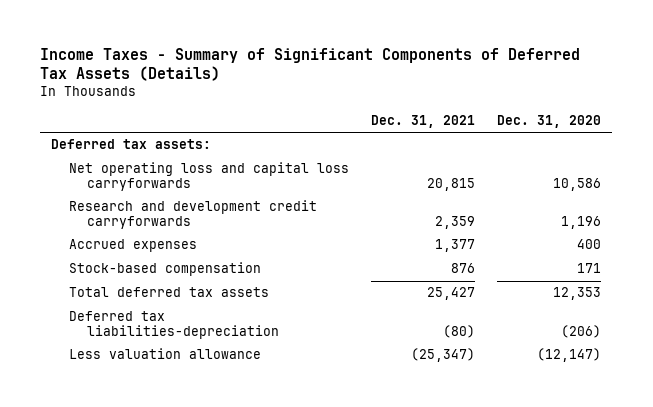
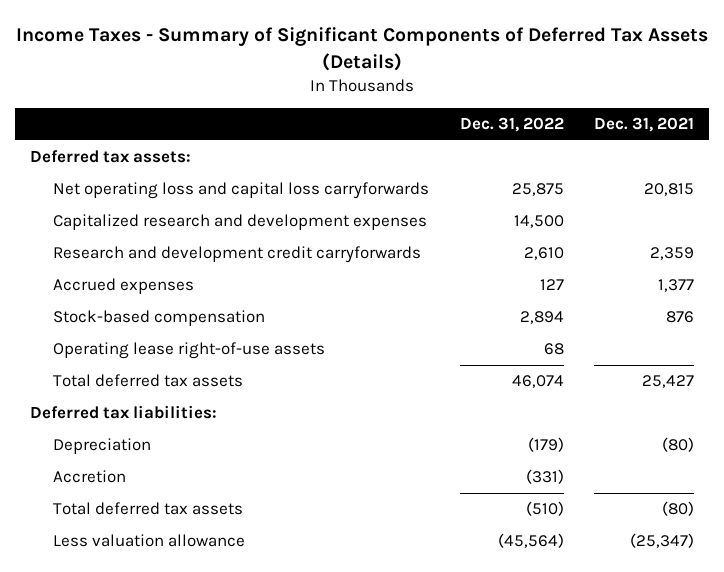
[497,114,602,128] Dec. 31, 2020 -> none
none -> [459,117,564,133] Dec. 31, 2022
none -> [52,214,427,231] Capitalized research and development expenses
none -> [52,342,325,360] Operating lease right-of-use assets
none -> [30,405,218,420] Deferred tax liabilities:
[69,311,279,340] Deferred tax liabilities-depreciation -> [52,438,151,455] Depreciation
none -> [52,470,126,484] Accretion
none -> [52,502,243,516] Total deferred tax assets

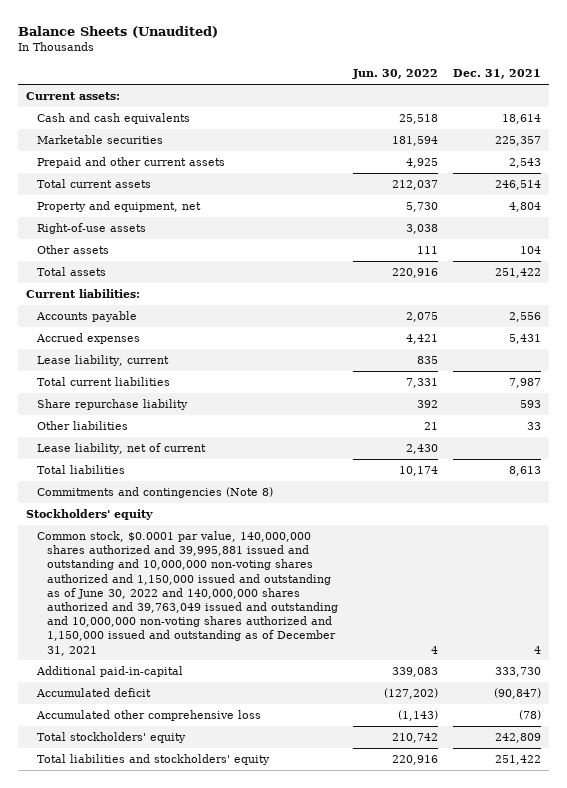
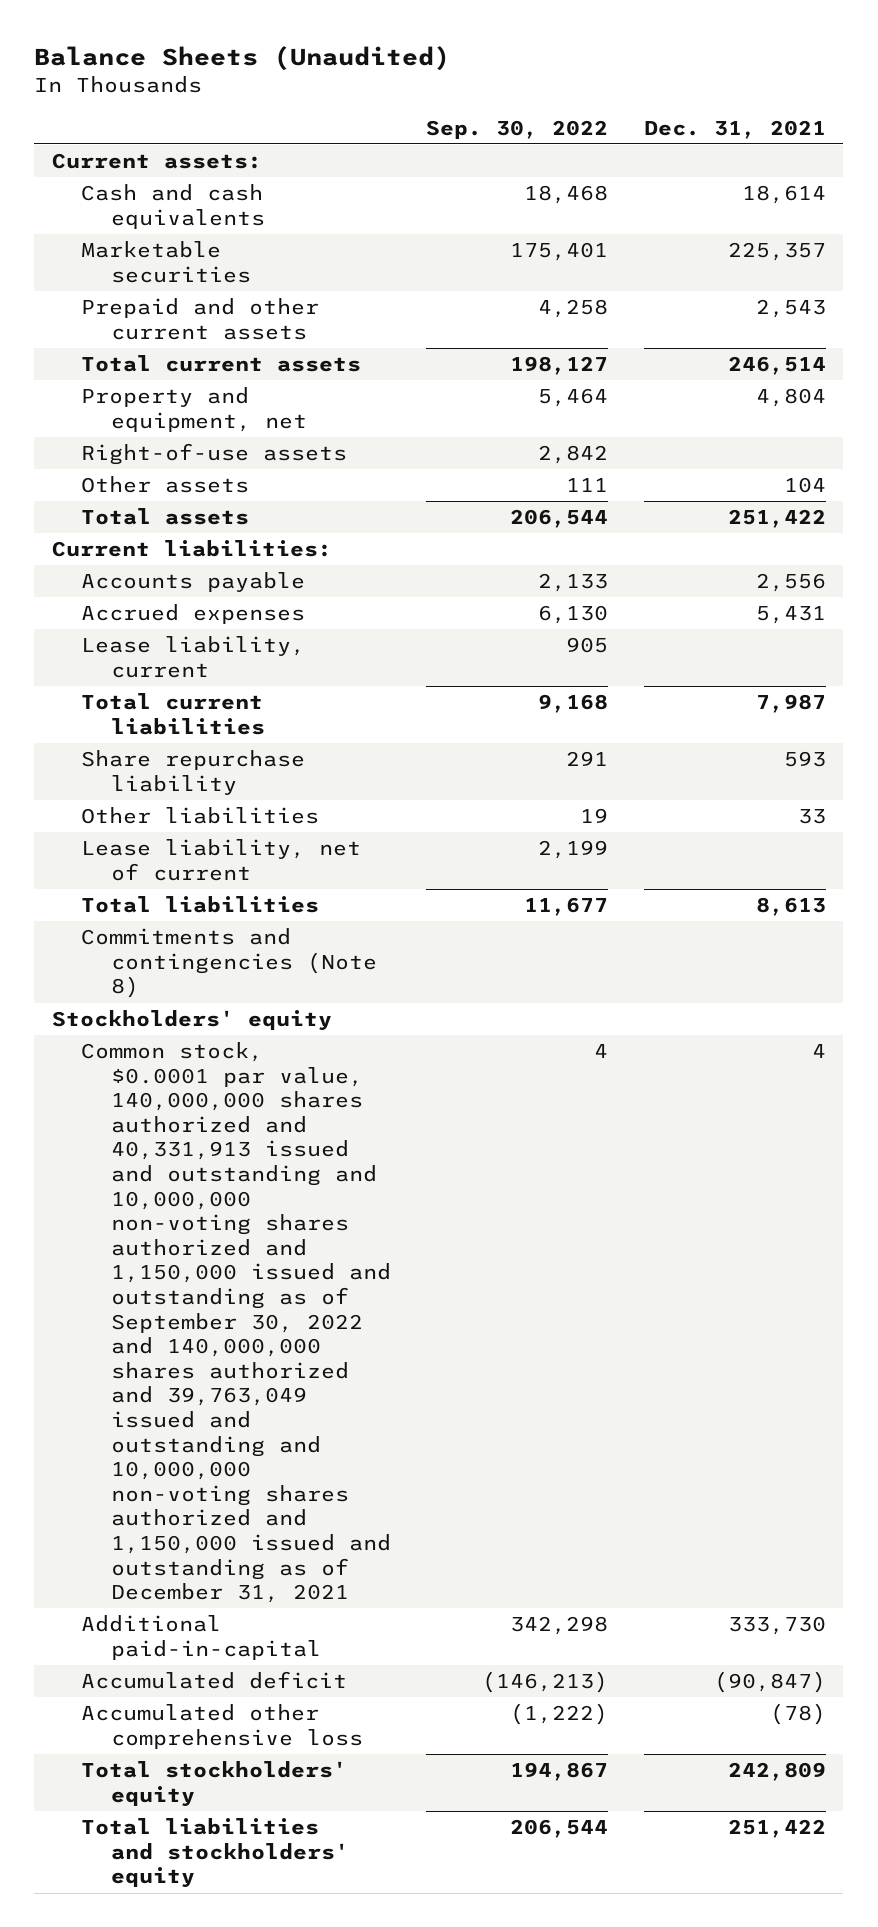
[352,69,439,80] Jun. 30, 2022 -> none
none -> [426,119,609,139] Sep. 30, 2022
[36,531,339,656] Common stock, $0.0001 par value, 140,000,000 shares authorized and 39,995,881 issued and outstanding and 10,000,000 non-voting shares authorized and 1,150,000 issued and outstanding as of June 30, 2022 and 140,000,000 shares authorized and 39,763,049 issued and outstanding and 10,000,000 non-voting shares authorized and 1,150,000 issued and outstanding as of December 31, 2021 -> [81,1042,391,1604] Common stock, $0.0001 par value, 140,000,000 shares authorized and 40,331,913 issued and outstanding and 10,000,000 non-voting shares authorized and 1,150,000 issued and outstanding as of September 30, 2022 and 140,000,000 shares authorized and 39,763,049 issued and outstanding and 10,000,000 non-voting shares authorized and 1,150,000 issued and outstanding as of December 31, 2021

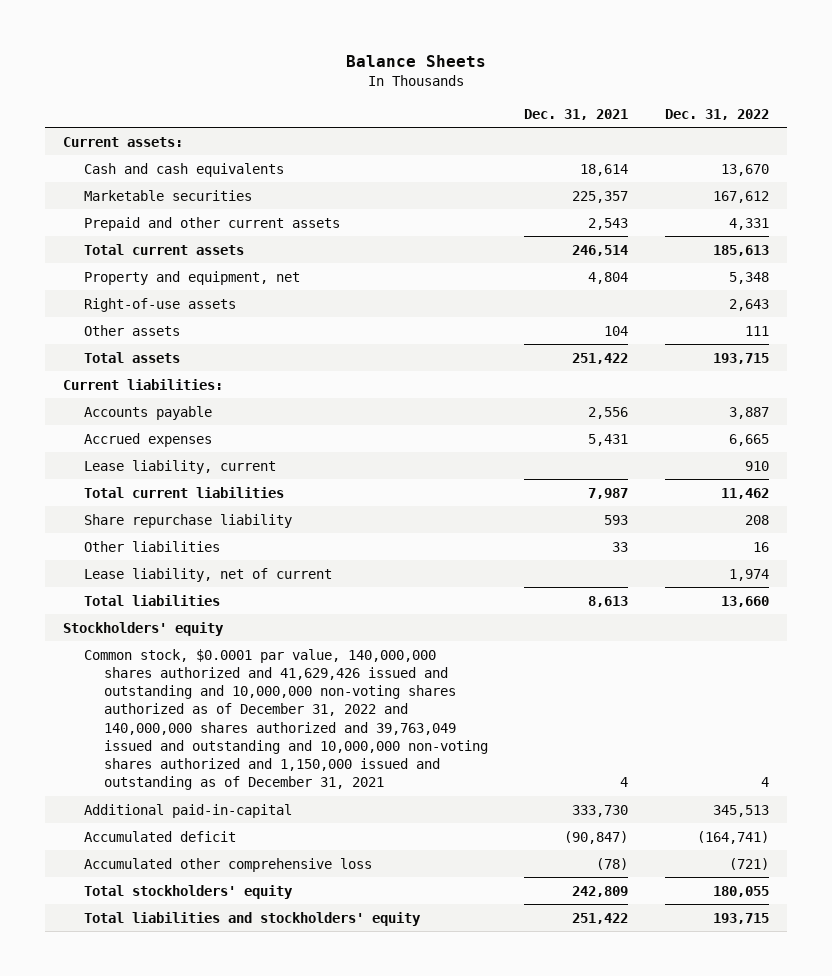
[34,46,451,72] Balance Sheets (Unaudited) -> [346,54,487,67] Balance Sheets
[426,119,609,139] Sep. 30, 2022 -> none
none -> [665,108,770,120] Dec. 31, 2022
[81,928,377,999] Commitments and contingencies (Note 8) -> none
[81,1042,391,1604] Common stock, $0.0001 par value, 140,000,000 shares authorized and 40,331,913 issued and outstanding and 10,000,000 non-voting shares authorized and 1,150,000 issued and outstanding as of September 30, 2022 and 140,000,000 shares authorized and 39,763,049 issued and outstanding and 10,000,000 non-voting shares authorized and 1,150,000 issued and outstanding as of December 31, 2021 -> [83,648,488,790] Common stock, $0.0001 par value, 140,000,000 shares authorized and 41,629,426 issued and outstanding and 10,000,000 non-voting shares authorized as of December 31, 2022 and 140,000,000 shares authorized and 39,763,049 issued and outstanding and 10,000,000 non-voting shares authorized and 1,150,000 issued and outstanding as of December 31, 2021

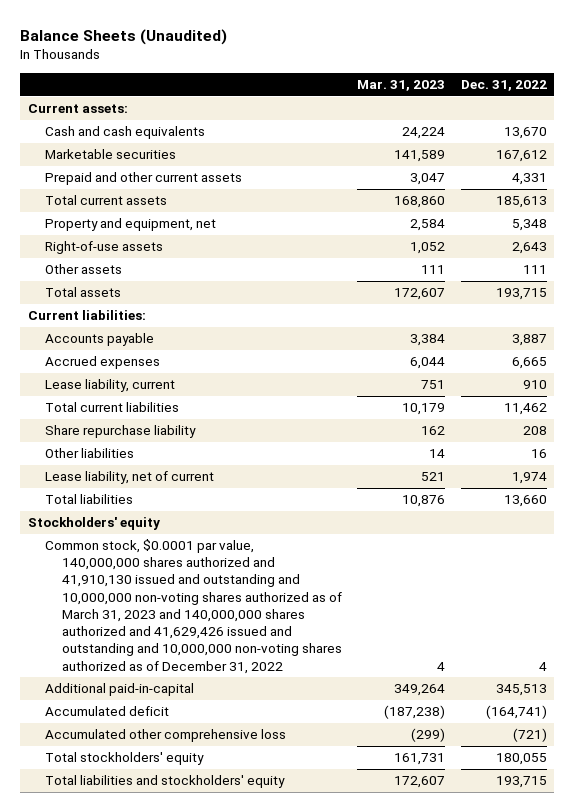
[346,54,487,67] Balance Sheets -> [20,29,228,46] Balance Sheets (Unaudited)
[524,108,629,120] Dec. 31, 2021 -> none
none -> [357,80,446,92] Mar. 31, 2023
[83,648,488,790] Common stock, $0.0001 par value, 140,000,000 shares authorized and 41,629,426 issued and outstanding and 10,000,000 non-voting shares authorized as of December 31, 2022 and 140,000,000 shares authorized and 39,763,049 issued and outstanding and 10,000,000 non-voting shares authorized and 1,150,000 issued and outstanding as of December 31, 2021 -> [45,539,343,674] Common stock, $0.0001 par value, 140,000,000 shares authorized and 41,910,130 issued and outstanding and 10,000,000 non-voting shares authorized as of March 31, 2023 and 140,000,000 shares authorized and 41,629,426 issued and outstanding and 10,000,000 non-voting shares authorized as of December 31, 2022

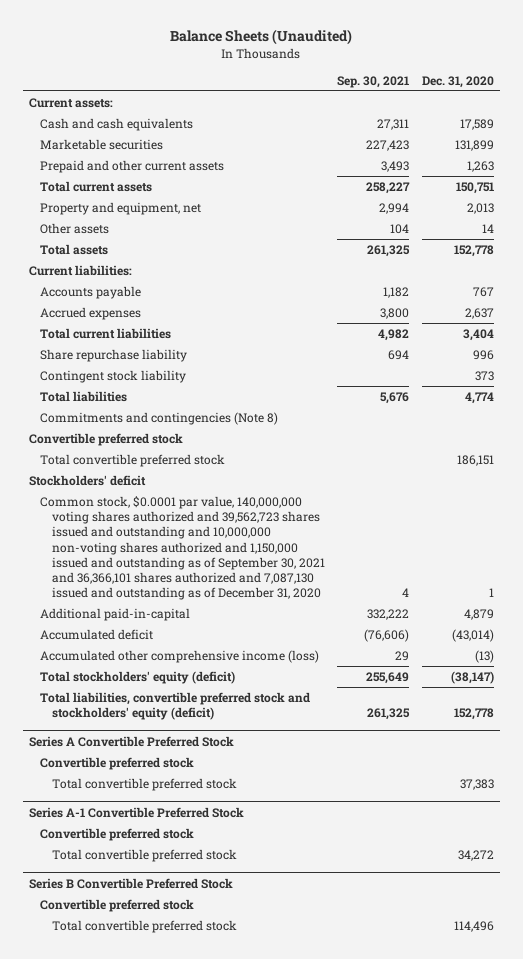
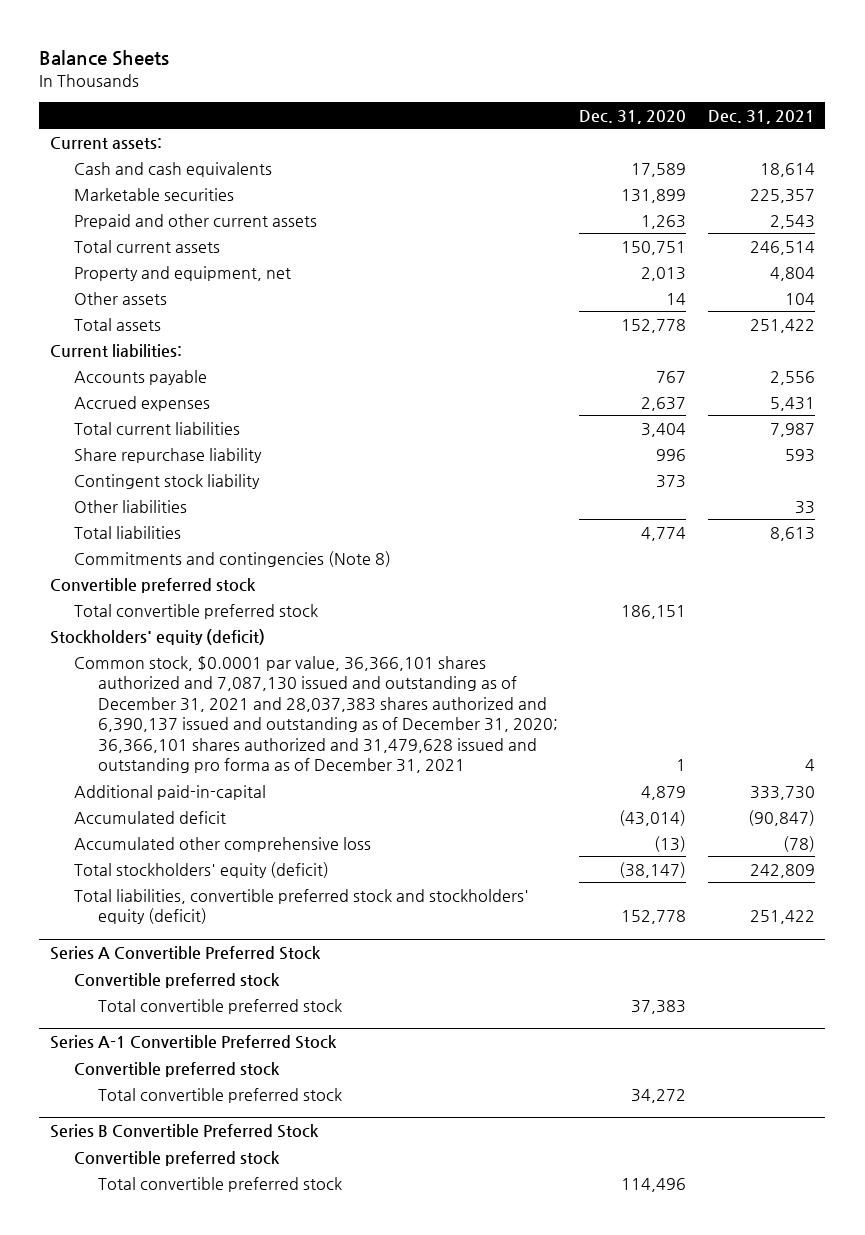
[170,29,353,46] Balance Sheets (Unaudited) -> [39,50,170,67] Balance Sheets
[337,75,410,88] Sep. 30, 2021 -> none
none -> [707,109,815,124] Dec. 31, 2021
none -> [73,499,187,513] Other liabilities
[28,474,146,486] Stockholders' deficit -> [50,628,266,645] Stockholders' equity (deficit)
[40,495,325,601] Common stock, $0.0001 par value, 140,000,000 voting shares authorized and 39,562,723 shares issued and outstanding and 10,000,000 non-voting shares authorized and 1,150,000 issued and outstanding as of September 30, 2021 and 36,366,101 shares authorized and 7,087,130 issued and outstanding as of December 31, 2020 -> [73,655,558,774] Common stock, $0.0001 par value, 36,366,101 shares authorized and 7,087,130 issued and outstanding as of December 31, 2021 and 28,037,383 shares authorized and 6,390,137 issued and outstanding as of December 31, 2020; 36,366,101 shares authorized and 31,479,628 issued and outstanding pro forma as of December 31, 2021
[40,649,320,663] Accumulated other comprehensive income (loss) -> [73,836,371,852] Accumulated other comprehensive loss

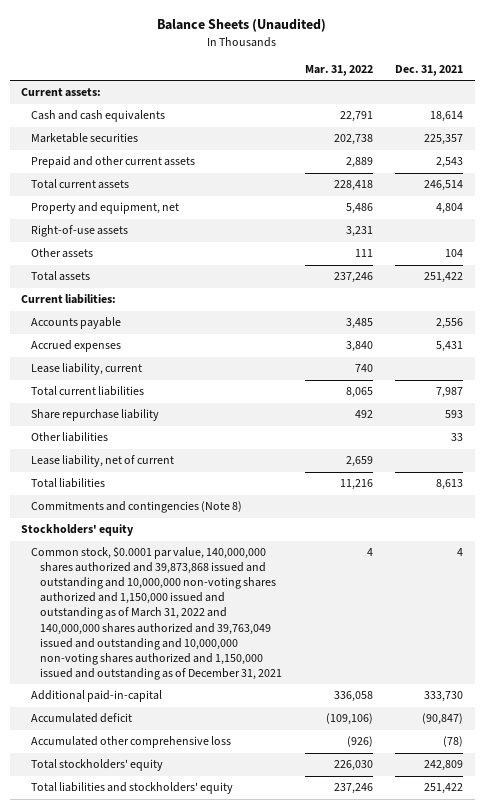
[39,50,170,67] Balance Sheets -> [157,18,327,33] Balance Sheets (Unaudited)
[579,109,687,124] Dec. 31, 2020 -> none
none -> [304,65,373,77] Mar. 31, 2022
none -> [30,225,128,238] Right-of-use assets
none -> [30,363,142,376] Lease liability, current
[73,473,260,489] Contingent stock liability -> none
none -> [30,455,174,468] Lease liability, net of current
[50,577,257,593] Convertible preferred stock -> none
[73,603,318,619] Total convertible preferred stock -> none
[50,628,266,645] Stockholders' equity (deficit) -> [21,524,135,537] Stockholders' equity
[73,655,558,774] Common stock, $0.0001 par value, 36,366,101 shares authorized and 7,087,130 issued and outstanding as of December 31, 2021 and 28,037,383 shares authorized and 6,390,137 issued and outstanding as of December 31, 2020; 36,366,101 shares authorized and 31,479,628 issued and outstanding pro forma as of December 31, 2021 -> [30,547,283,680] Common stock, $0.0001 par value, 140,000,000 shares authorized and 39,873,868 issued and outstanding and 10,000,000 non-voting shares authorized and 1,150,000 issued and outstanding as of March 31, 2022 and 140,000,000 shares authorized and 39,763,049 issued and outstanding and 10,000,000 non-voting shares authorized and 1,150,000 issued and outstanding as of December 31, 2021
[50,946,322,961] Series A Convertible Preferred Stock -> none
[73,972,280,988] Convertible preferred stock -> none
[97,998,342,1014] Total convertible preferred stock -> none
[50,1035,338,1050] Series A-1 Convertible Preferred Stock -> none
[73,1061,280,1077] Convertible preferred stock -> none
[97,1087,342,1103] Total convertible preferred stock -> none
[50,1124,320,1139] Series B Convertible Preferred Stock -> none
[73,1150,280,1166] Convertible preferred stock -> none
[97,1176,342,1192] Total convertible preferred stock -> none
[73,861,329,878] Total stockholders' equity (deficit) -> [30,759,163,772] Total stockholders' equity
[73,888,529,925] Total liabilities, convertible preferred stock and stockholders' equity (deficit) -> [30,782,233,795] Total liabilities and stockholders' equity

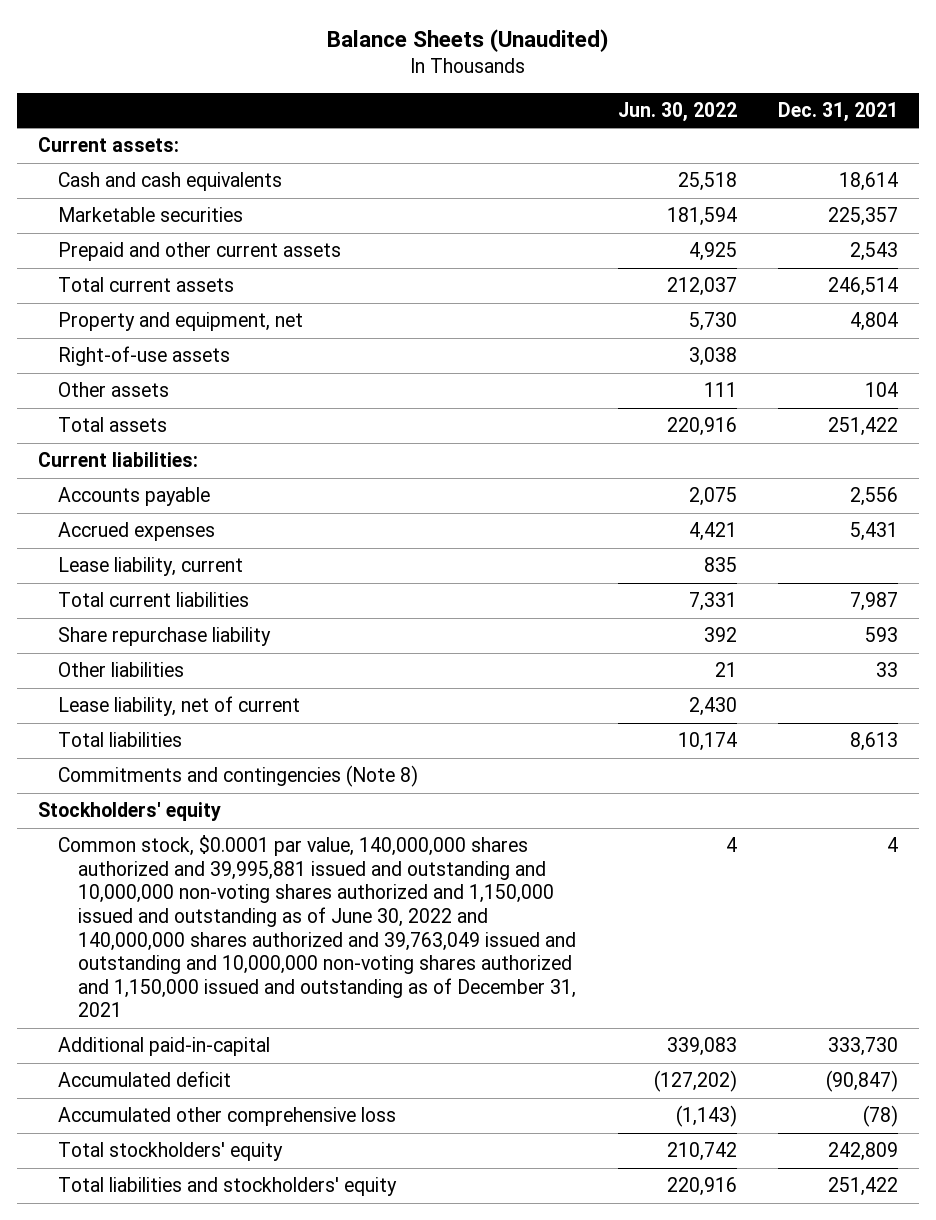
[304,65,373,77] Mar. 31, 2022 -> none
none -> [617,102,737,123] Jun. 30, 2022
[30,547,283,680] Common stock, $0.0001 par value, 140,000,000 shares authorized and 39,873,868 issued and outstanding and 10,000,000 non-voting shares authorized and 1,150,000 issued and outstanding as of March 31, 2022 and 140,000,000 shares authorized and 39,763,049 issued and outstanding and 10,000,000 non-voting shares authorized and 1,150,000 issued and outstanding as of December 31, 2021 -> [57,835,577,1018] Common stock, $0.0001 par value, 140,000,000 shares authorized and 39,995,881 issued and outstanding and 10,000,000 non-voting shares authorized and 1,150,000 issued and outstanding as of June 30, 2022 and 140,000,000 shares authorized and 39,763,049 issued and outstanding and 10,000,000 non-voting shares authorized and 1,150,000 issued and outstanding as of December 31, 2021

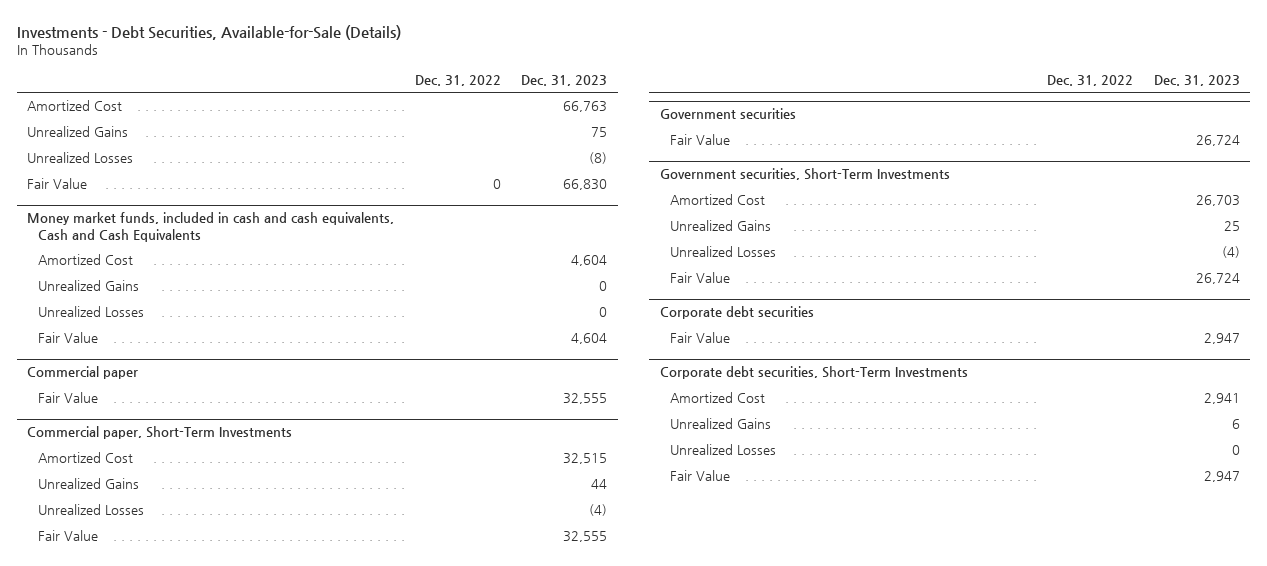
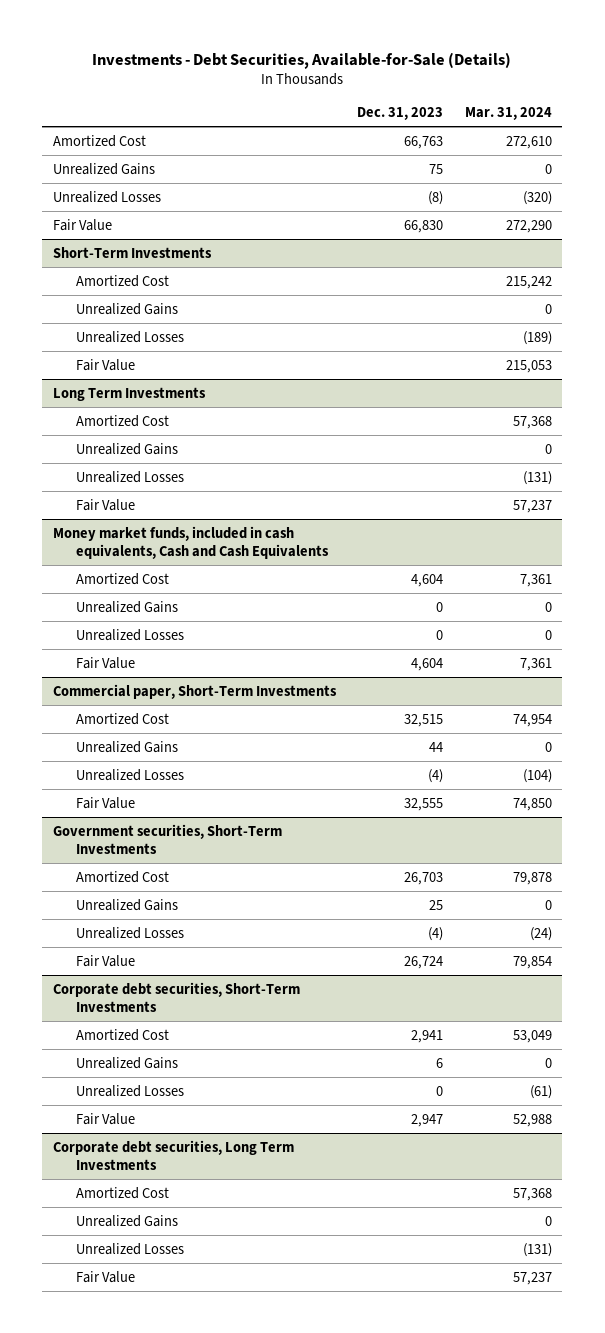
[414,74,501,86] Dec. 31, 2022 -> none
none -> [464,107,552,121] Mar. 31, 2024
none -> [52,246,212,258] Short-Term Investments
none -> [75,274,169,287] Amortized Cost
none -> [75,302,178,315] Unrealized Gains
none -> [75,330,184,343] Unrealized Losses
none -> [75,358,135,371] Fair Value
none -> [52,386,206,401] Long Term Investments
none -> [75,414,169,427] Amortized Cost
none -> [75,442,178,455] Unrealized Gains
none -> [75,470,184,483] Unrealized Losses
none -> [75,498,135,511] Fair Value
[27,212,395,242] Money market funds, included in cash and cash equivalents, Cash and Cash Equivalents -> [52,525,329,559] Money market funds, included in cash equivalents, Cash and Cash Equivalents
[27,366,139,380] Commercial paper -> none
[38,392,99,404] Fair Value -> none
[659,108,796,120] Government securities -> none
[670,134,731,146] Fair Value -> none
[659,306,814,320] Corporate debt securities -> none
[670,332,731,344] Fair Value -> none
none -> [52,1139,294,1170] Corporate debt securities, Long Term Investments
none -> [75,1186,169,1199] Amortized Cost
none -> [75,1214,178,1227] Unrealized Gains
none -> [75,1242,184,1255] Unrealized Losses
none -> [75,1270,135,1283] Fair Value

